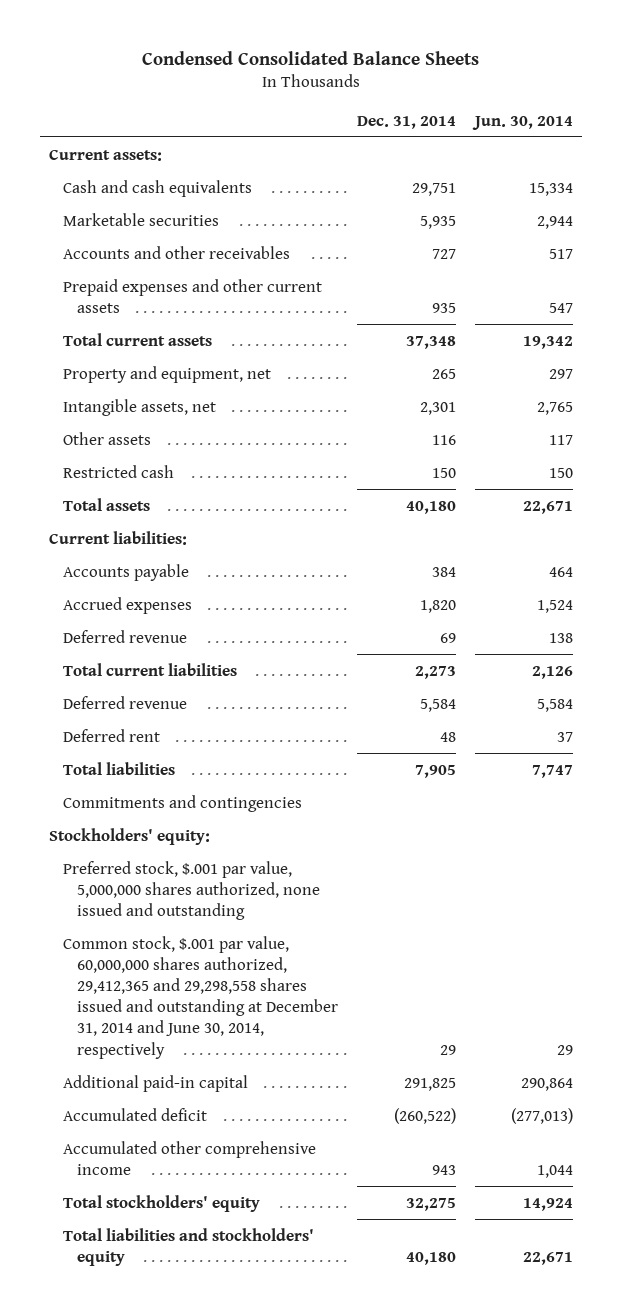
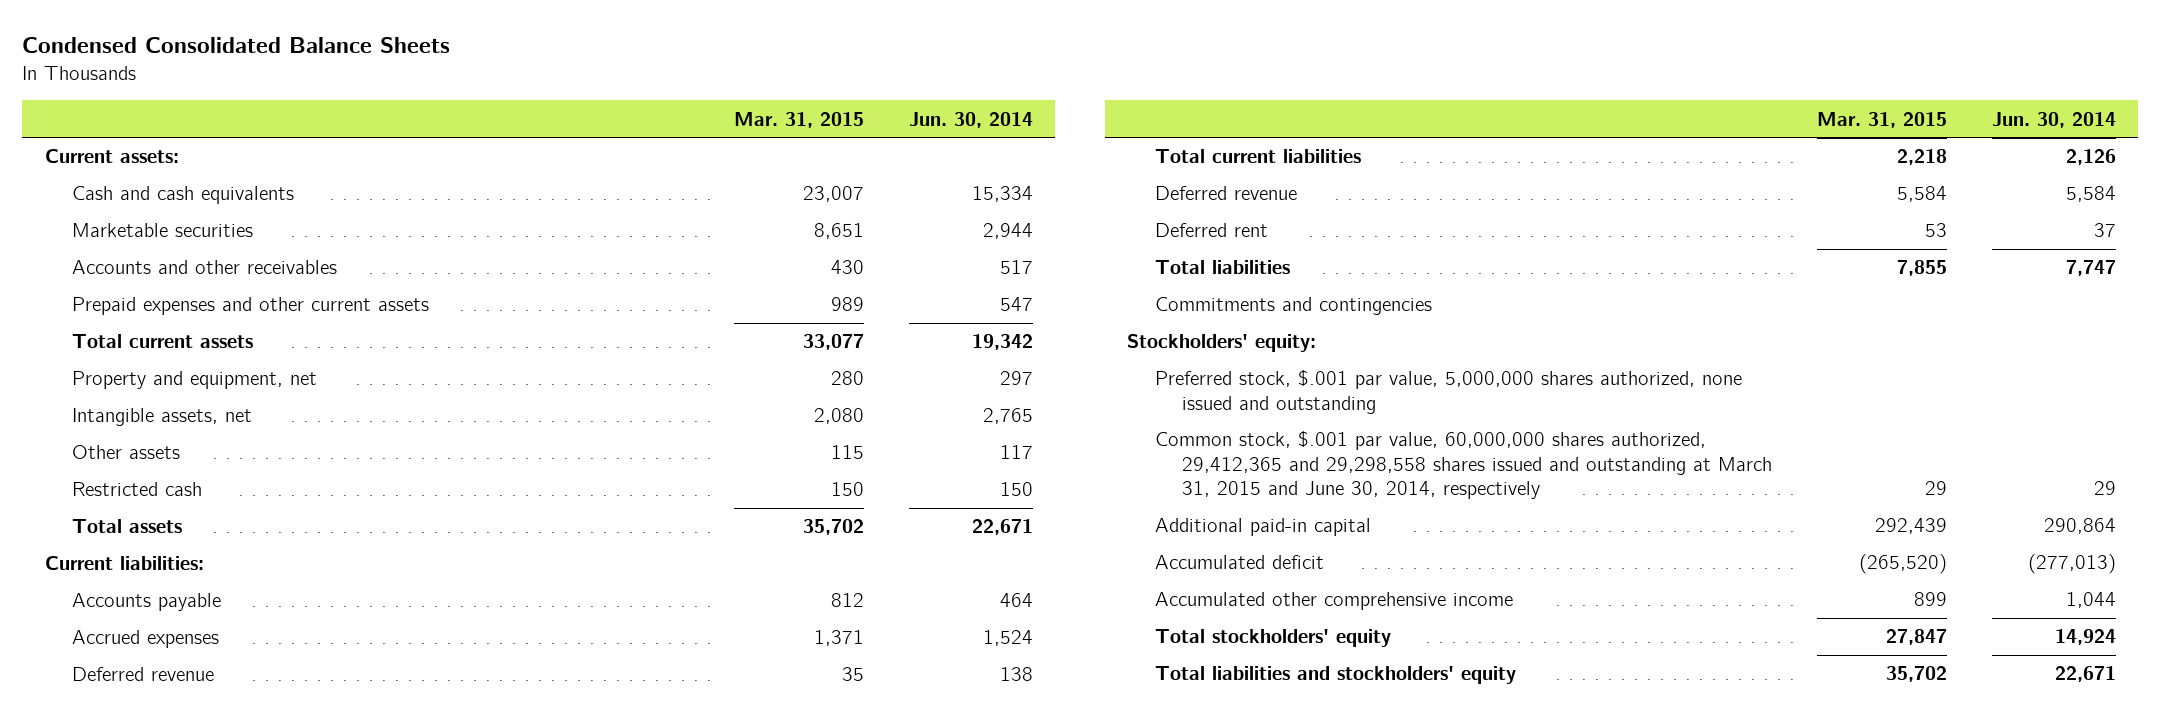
[356,115,456,129] Dec. 31, 2014 -> none
none -> [734,111,865,128] Mar. 31, 2015
[62,935,338,1059] Common stock, $.001 par value, 60,000,000 shares authorized, 29,412,365 and 29,298,558 shares issued and outstanding at December 31, 2014 and June 30, 2014, respectively -> [1154,431,1773,500] Common stock, $.001 par value, 60,000,000 shares authorized, 29,412,365 and 29,298,558 shares issued and outstanding at March 31, 2015 and June 30, 2014, respectively

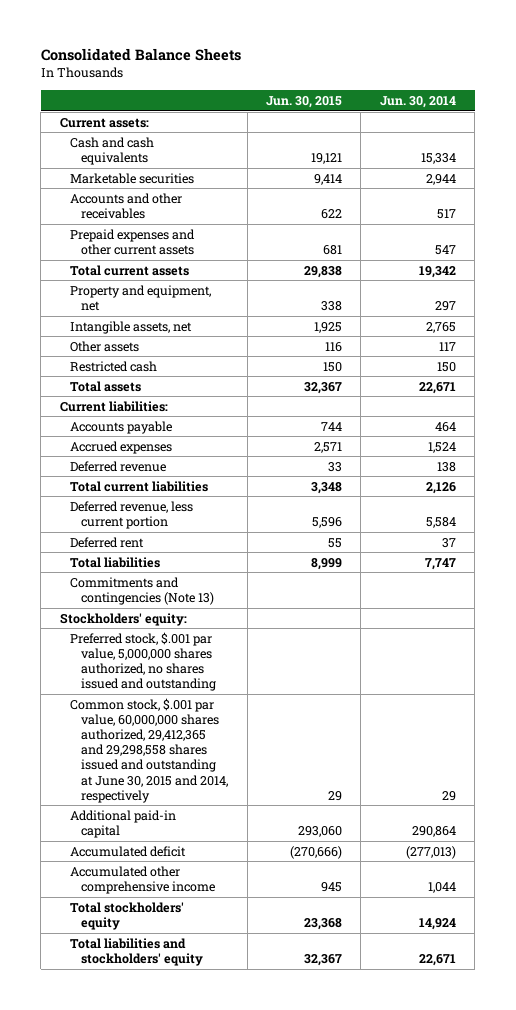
[22,37,451,54] Condensed Consolidated Balance Sheets -> [40,48,241,62] Consolidated Balance Sheets
[734,111,865,128] Mar. 31, 2015 -> none
none -> [266,95,343,108] Jun. 30, 2015
[1154,186,1297,201] Deferred revenue -> [70,500,194,529] Deferred revenue, less current portion
[1154,297,1432,316] Commitments and contingencies -> [70,576,215,605] Commitments and contingencies (Note 13)
[1154,370,1742,414] Preferred stock, $.001 par value, 5,000,000 shares authorized, none issued and outstanding -> [70,631,217,692] Preferred stock, $.001 par value, 5,000,000 shares authorized, no shares issued and outstanding
[1154,431,1773,500] Common stock, $.001 par value, 60,000,000 shares authorized, 29,412,365 and 29,298,558 shares issued and outstanding at March 31, 2015 and June 30, 2014, respectively -> [70,697,229,803] Common stock, $.001 par value, 60,000,000 shares authorized, 29,412,365 and 29,298,558 shares issued and outstanding at June 30, 2015 and 2014, respectively

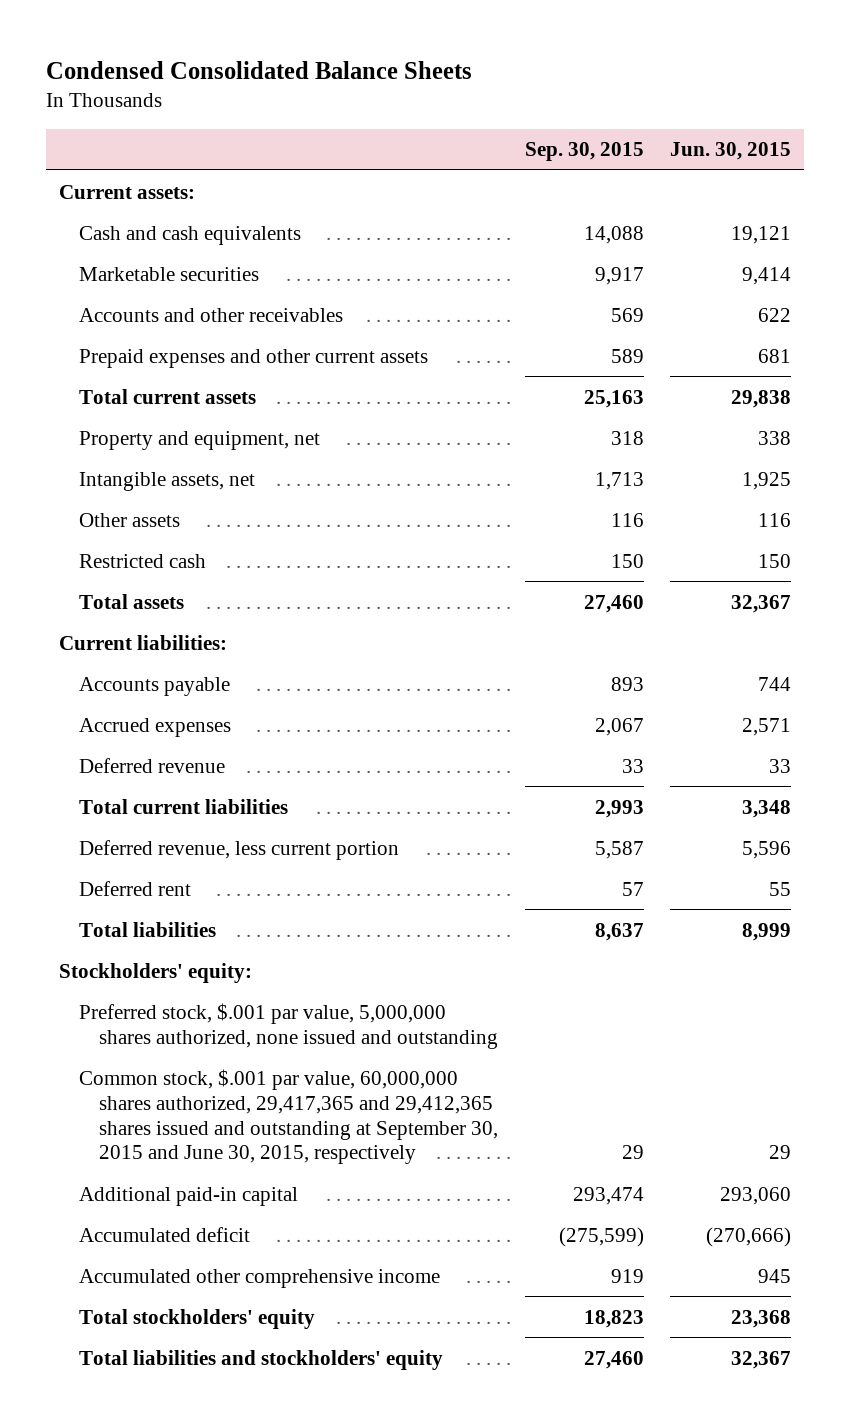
[40,48,241,62] Consolidated Balance Sheets -> [46,60,473,79] Condensed Consolidated Balance Sheets
[379,95,456,108] Jun. 30, 2014 -> none
none -> [524,142,644,162] Sep. 30, 2015
[70,576,215,605] Commitments and contingencies (Note 13) -> none
[70,631,217,692] Preferred stock, $.001 par value, 5,000,000 shares authorized, no shares issued and outstanding -> [79,1002,499,1049] Preferred stock, $.001 par value, 5,000,000 shares authorized, none issued and outstanding
[70,697,229,803] Common stock, $.001 par value, 60,000,000 shares authorized, 29,412,365 and 29,298,558 shares issued and outstanding at June 30, 2015 and 2014, respectively -> [79,1068,499,1165] Common stock, $.001 par value, 60,000,000 shares authorized, 29,417,365 and 29,412,365 shares issued and outstanding at September 30, 2015 and June 30, 2015, respectively

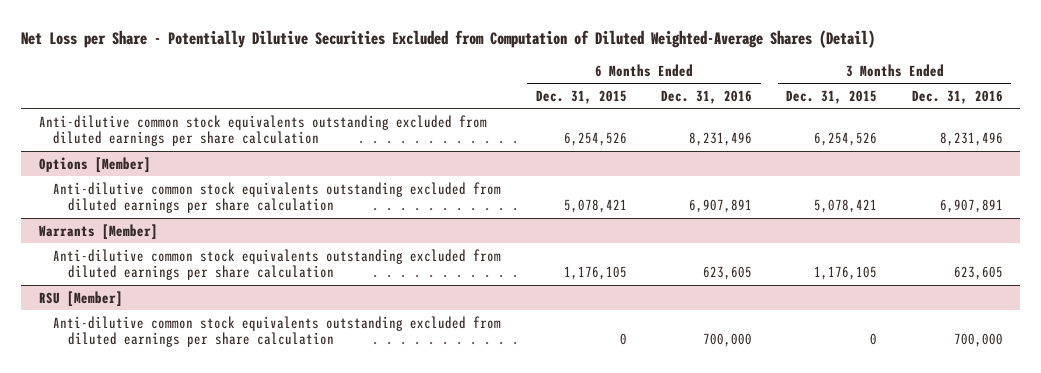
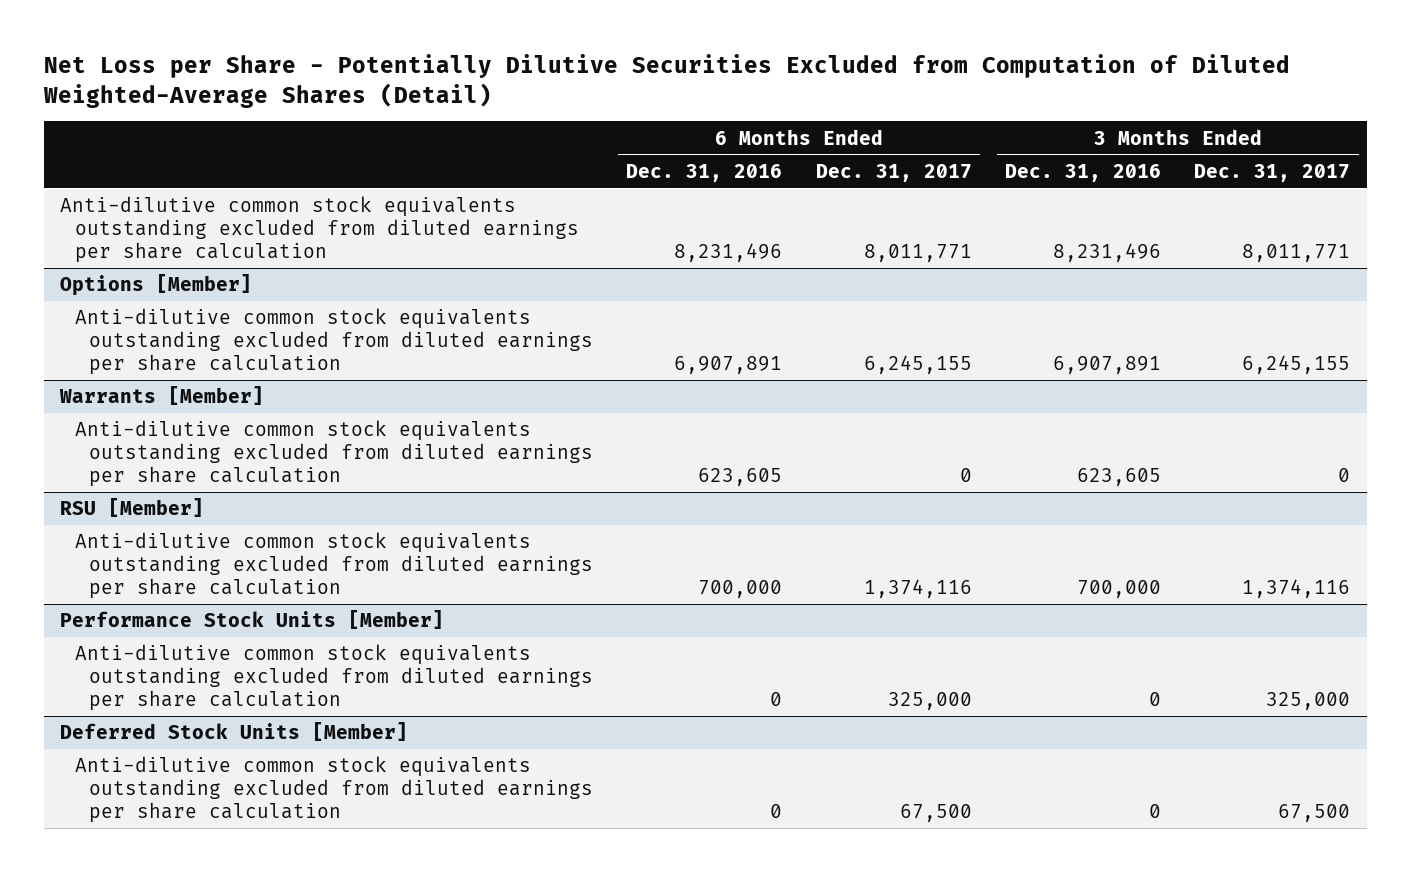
[535,89,627,104] Dec. 31, 2015 -> none
[786,89,878,104] Dec. 31, 2015 -> none
none -> [815,163,972,182] Dec. 31, 2017
none -> [1194,163,1351,182] Dec. 31, 2017
none -> [60,610,445,630] Performance Stock Units [Member]
none -> [74,644,593,712] Anti-dilutive common stock equivalents outstanding excluded from diluted earnings per share calculation
none -> [60,722,409,742] Deferred Stock Units [Member]
none -> [74,756,593,824] Anti-dilutive common stock equivalents outstanding excluded from diluted earnings per share calculation

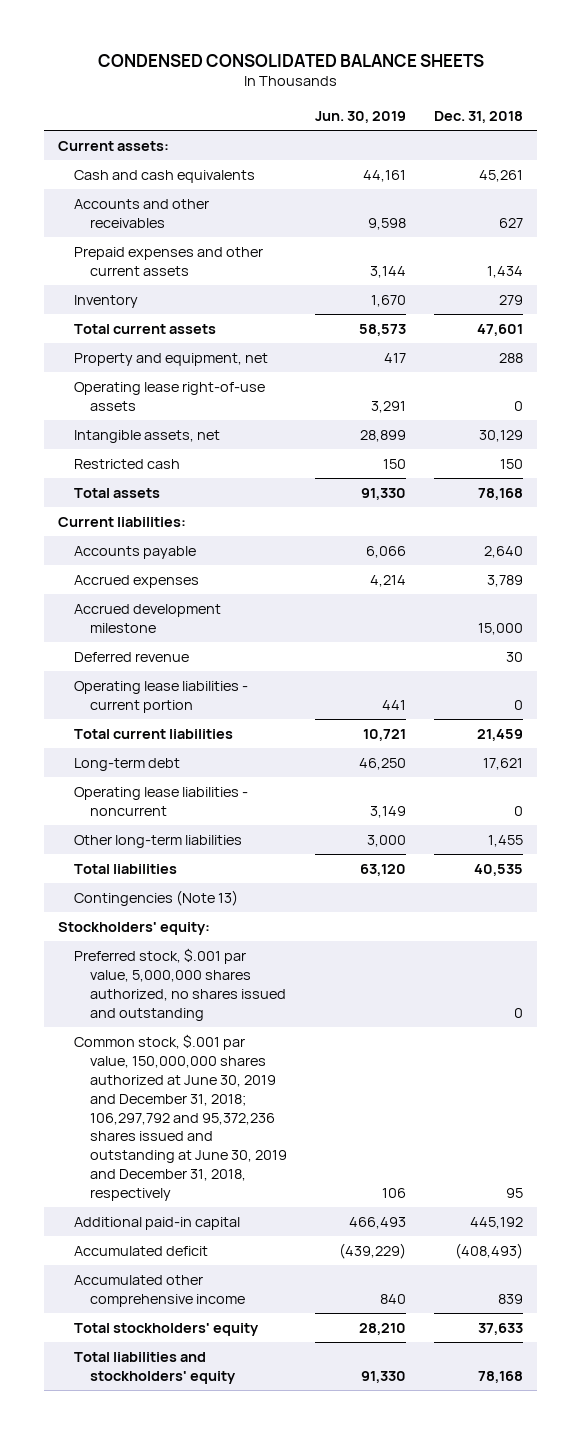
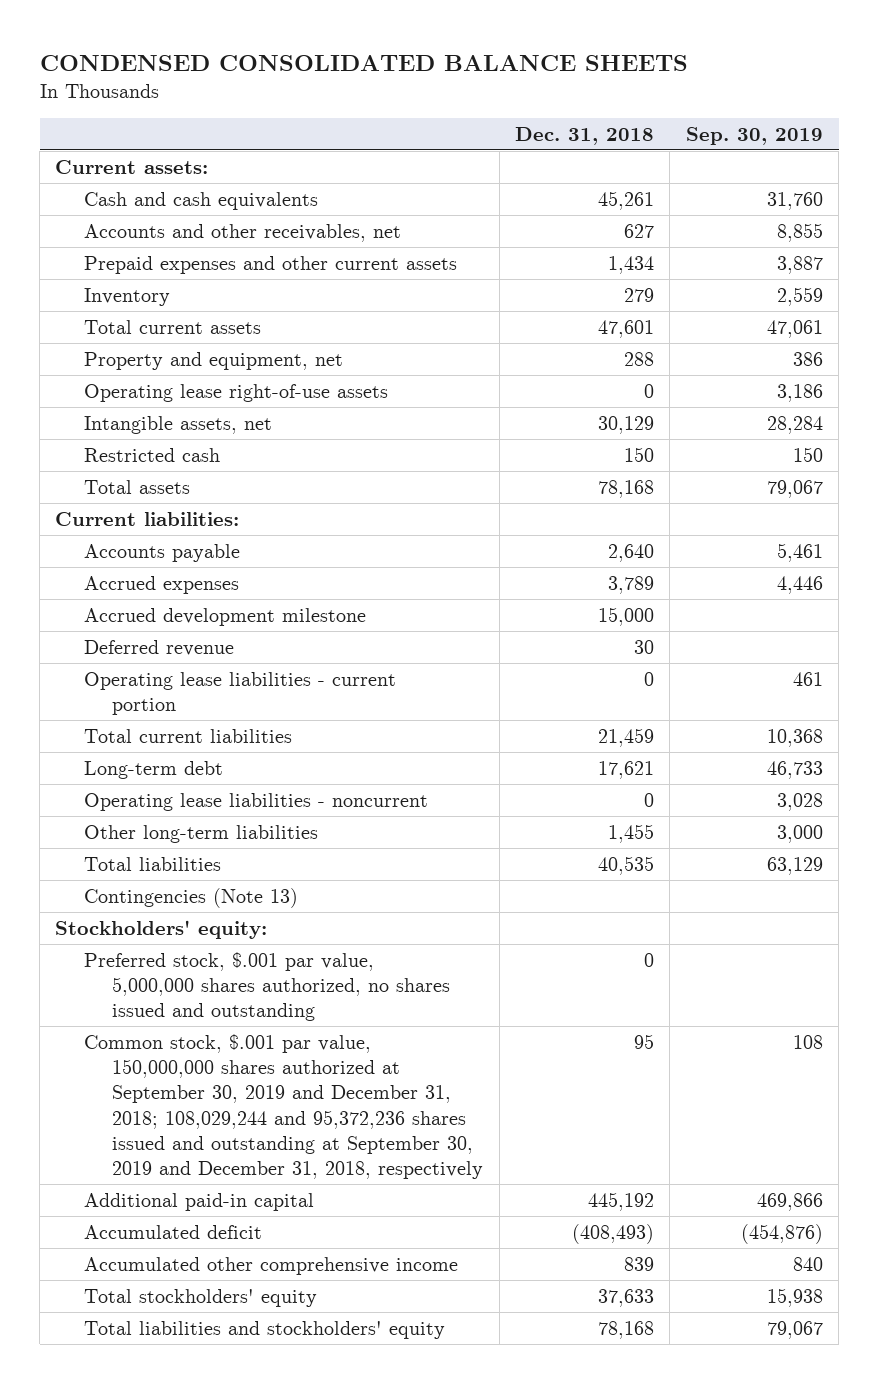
[315,111,407,124] Jun. 30, 2019 -> none
none -> [685,126,823,145] Sep. 30, 2019
[74,198,210,228] Accounts and other receivables -> [83,223,401,242] Accounts and other receivables, net
[74,1033,288,1202] Common stock, $.001 par value, 150,000,000 shares authorized at June 30, 2019 and December 31, 2018; 106,297,792 and 95,372,236 shares issued and outstanding at June 30, 2019 and December 31, 2018, respectively -> [83,1033,484,1180] Common stock, $.001 par value, 150,000,000 shares authorized at September 30, 2019 and December 31, 2018; 108,029,244 and 95,372,236 shares issued and outstanding at September 30, 2019 and December 31, 2018, respectively

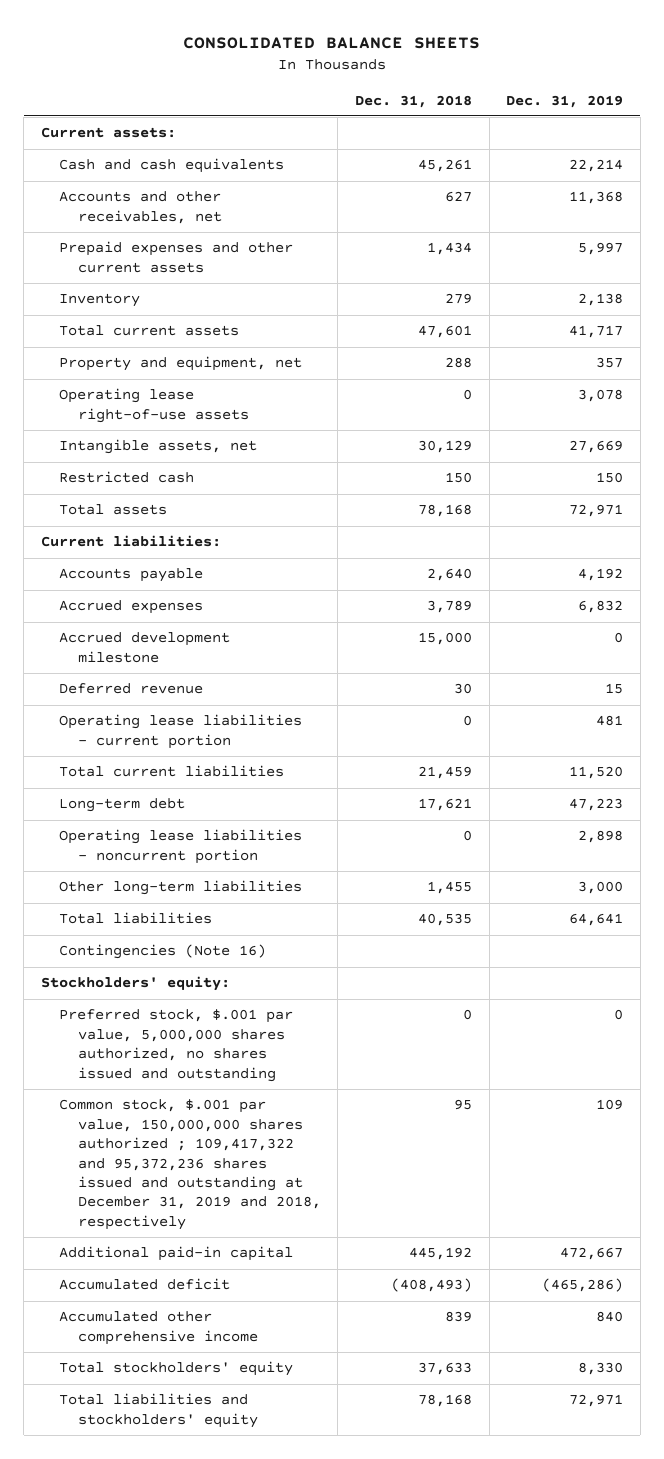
[39,54,688,71] CONDENSED CONSOLIDATED BALANCE SHEETS -> [183,36,481,49] CONSOLIDATED BALANCE SHEETS
[685,126,823,145] Sep. 30, 2019 -> none
none -> [506,94,624,108] Dec. 31, 2019
[83,792,428,811] Operating lease liabilities - noncurrent -> [59,829,303,864] Operating lease liabilities - noncurrent portion
[83,887,298,908] Contingencies (Note 13) -> [59,944,267,960] Contingencies (Note 16)
[83,1033,484,1180] Common stock, $.001 par value, 150,000,000 shares authorized at September 30, 2019 and December 31, 2018; 108,029,244 and 95,372,236 shares issued and outstanding at September 30, 2019 and December 31, 2018, respectively -> [59,1099,321,1230] Common stock, $.001 par value, 150,000,000 shares authorized ; 109,417,322 and 95,372,236 shares issued and outstanding at December 31, 2019 and 2018, respectively

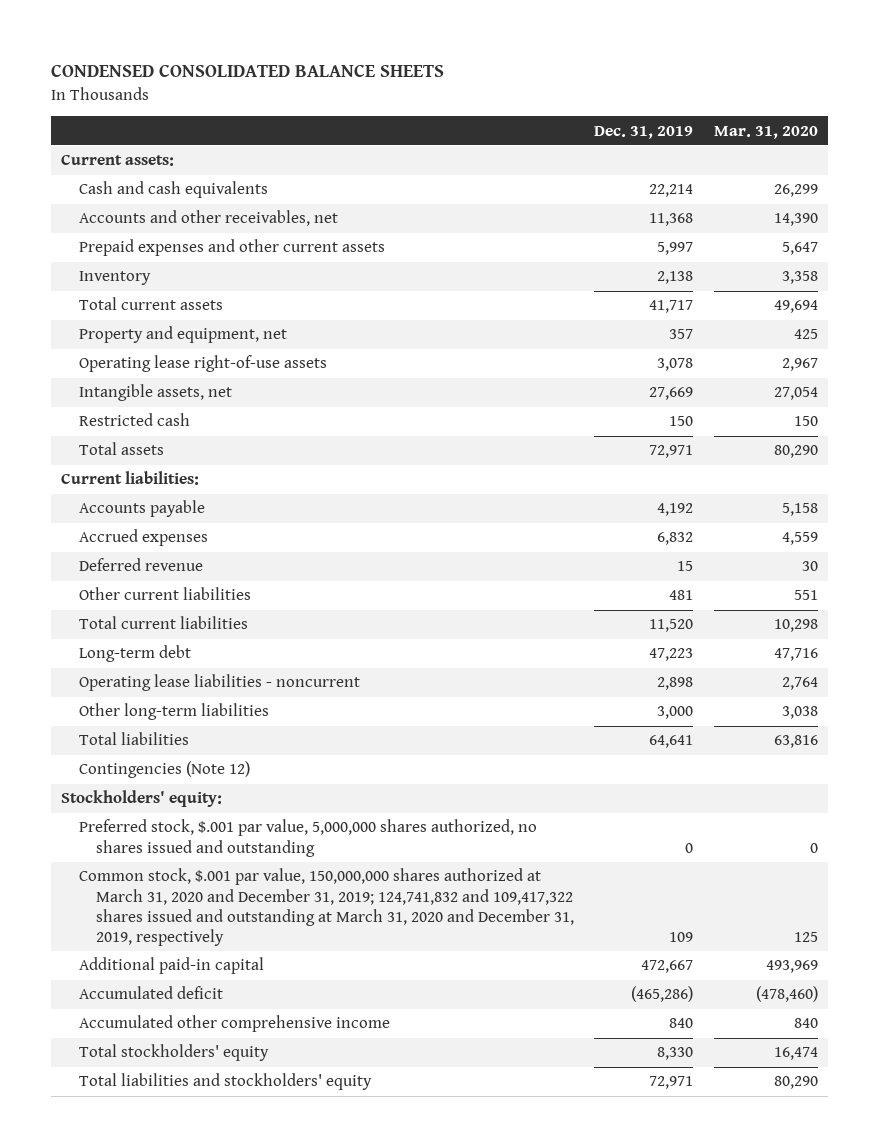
[183,36,481,49] CONSOLIDATED BALANCE SHEETS -> [51,64,445,78] CONDENSED CONSOLIDATED BALANCE SHEETS
[355,94,473,108] Dec. 31, 2018 -> none
none -> [713,125,818,139] Mar. 31, 2020
[59,632,231,663] Accrued development milestone -> none
[59,714,303,749] Operating lease liabilities - current portion -> [78,587,251,601] Other current liabilities
[59,829,303,864] Operating lease liabilities - noncurrent portion -> [78,674,360,692] Operating lease liabilities - noncurrent
[59,944,267,960] Contingencies (Note 16) -> [78,761,250,779] Contingencies (Note 12)
[59,1099,321,1230] Common stock, $.001 par value, 150,000,000 shares authorized ; 109,417,322 and 95,372,236 shares issued and outstanding at December 31, 2019 and 2018, respectively -> [78,868,575,947] Common stock, $.001 par value, 150,000,000 shares authorized at March 31, 2020 and December 31, 2019; 124,741,832 and 109,417,322 shares issued and outstanding at March 31, 2020 and December 31, 2019, respectively

